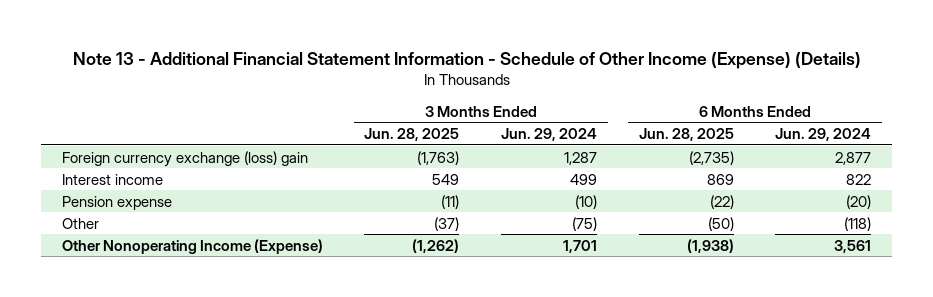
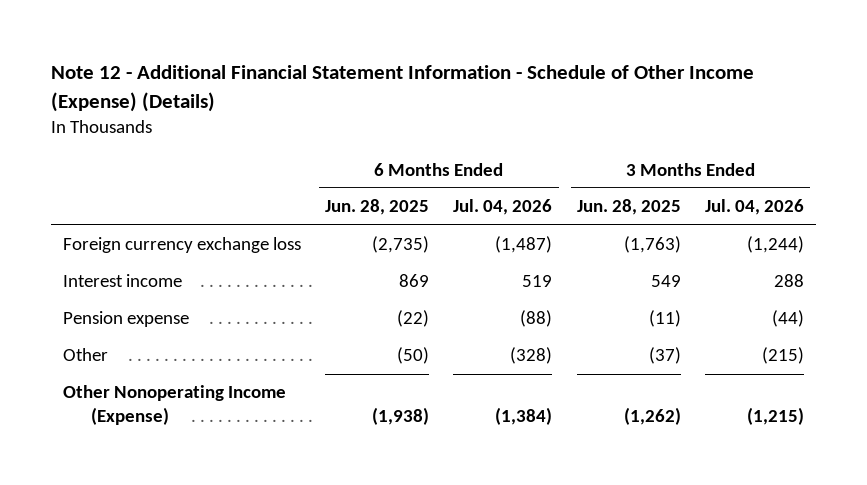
[72,51,861,69] Note 13 - Additional Financial Statement Information - Schedule of Other Income (Expense) (Details) -> [50,65,754,112] Note 12 - Additional Financial Statement Information - Schedule of Other Income (Expense) (Details)
[501,128,598,142] Jun. 29, 2024 -> none
[775,128,872,142] Jun. 29, 2024 -> none
none -> [453,199,553,216] Jul. 04, 2026
none -> [705,199,805,216] Jul. 04, 2026
[61,150,308,167] Foreign currency exchange (loss) gain -> [62,237,301,254] Foreign currency exchange loss

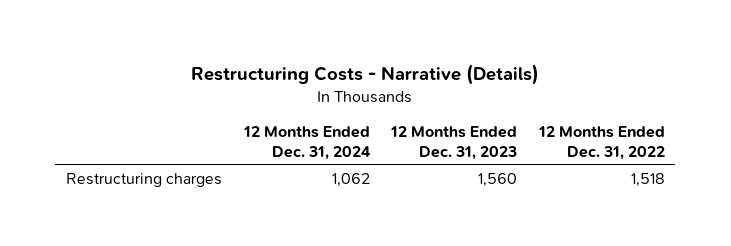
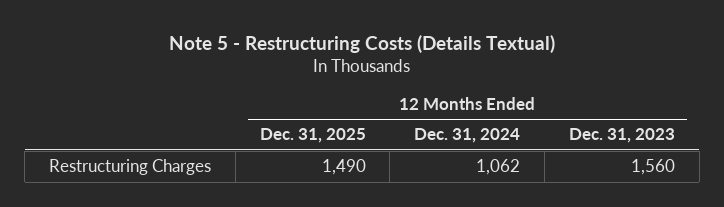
[191,64,540,86] Restructuring Costs - Narrative (Details) -> [168,35,555,54] Note 5 - Restructuring Costs (Details Textual)
[537,125,665,160] 12 Months Ended Dec. 31, 2022 -> none
none -> [259,128,366,144] Dec. 31, 2025
[65,172,222,187] Restructuring charges -> [49,159,212,176] Restructuring Charges

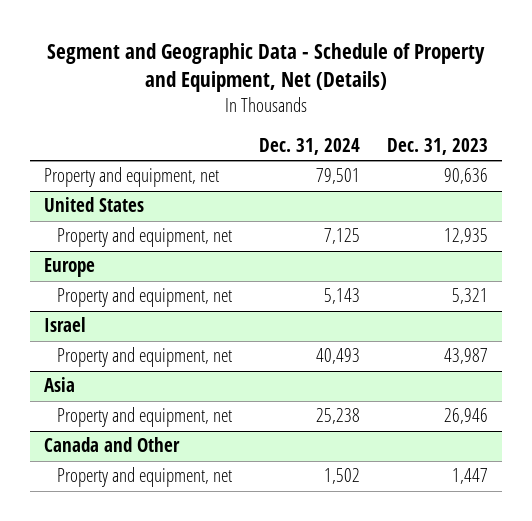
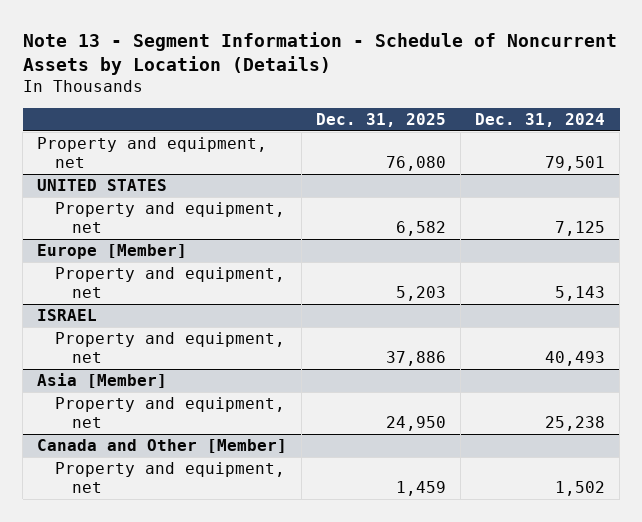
[47,42,486,93] Segment and Geographic Data - Schedule of Property and Equipment, Net (Details) -> [22,31,617,76] Note 13 - Segment Information - Schedule of Noncurrent Assets by Location (Details)
[387,137,489,155] Dec. 31, 2023 -> none
none -> [316,113,447,128] Dec. 31, 2025
[43,197,144,213] United States -> [37,179,168,192] UNITED STATES
[43,258,95,278] Europe -> [37,244,188,260] Europe [Member]
[43,317,86,333] Israel -> [37,309,98,322] ISRAEL
[43,377,75,393] Asia -> [37,373,168,389] Asia [Member]
[43,437,180,453] Canada and Other -> [37,439,288,454] Canada and Other [Member]

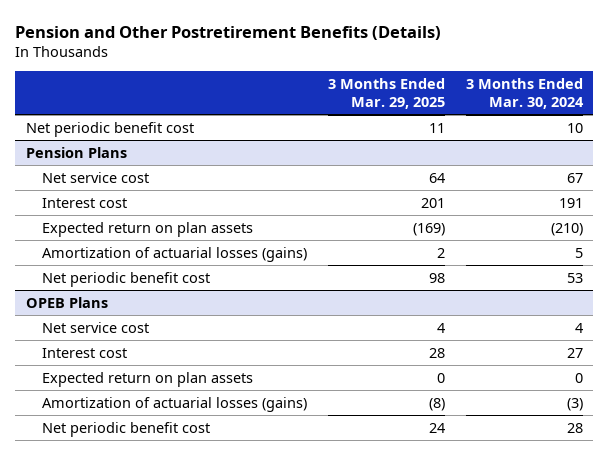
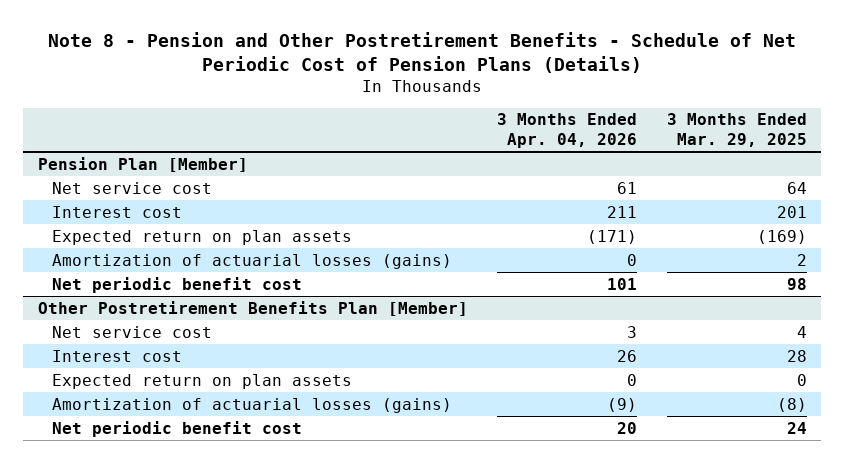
[15,25,442,40] Pension and Other Postretirement Benefits (Details) -> [48,32,797,74] Note 8 - Pension and Other Postretirement Benefits - Schedule of Net Periodic Cost of Pension Plans (Details)
[465,78,584,110] 3 Months Ended Mar. 30, 2024 -> none
none -> [497,113,638,148] 3 Months Ended Apr. 04, 2026
[25,121,194,137] Net periodic benefit cost -> none
[25,146,127,158] Pension Plans -> [37,156,248,172] Pension Plan [Member]
[25,296,108,308] OPEB Plans -> [37,300,468,316] Other Postretirement Benefits Plan [Member]

